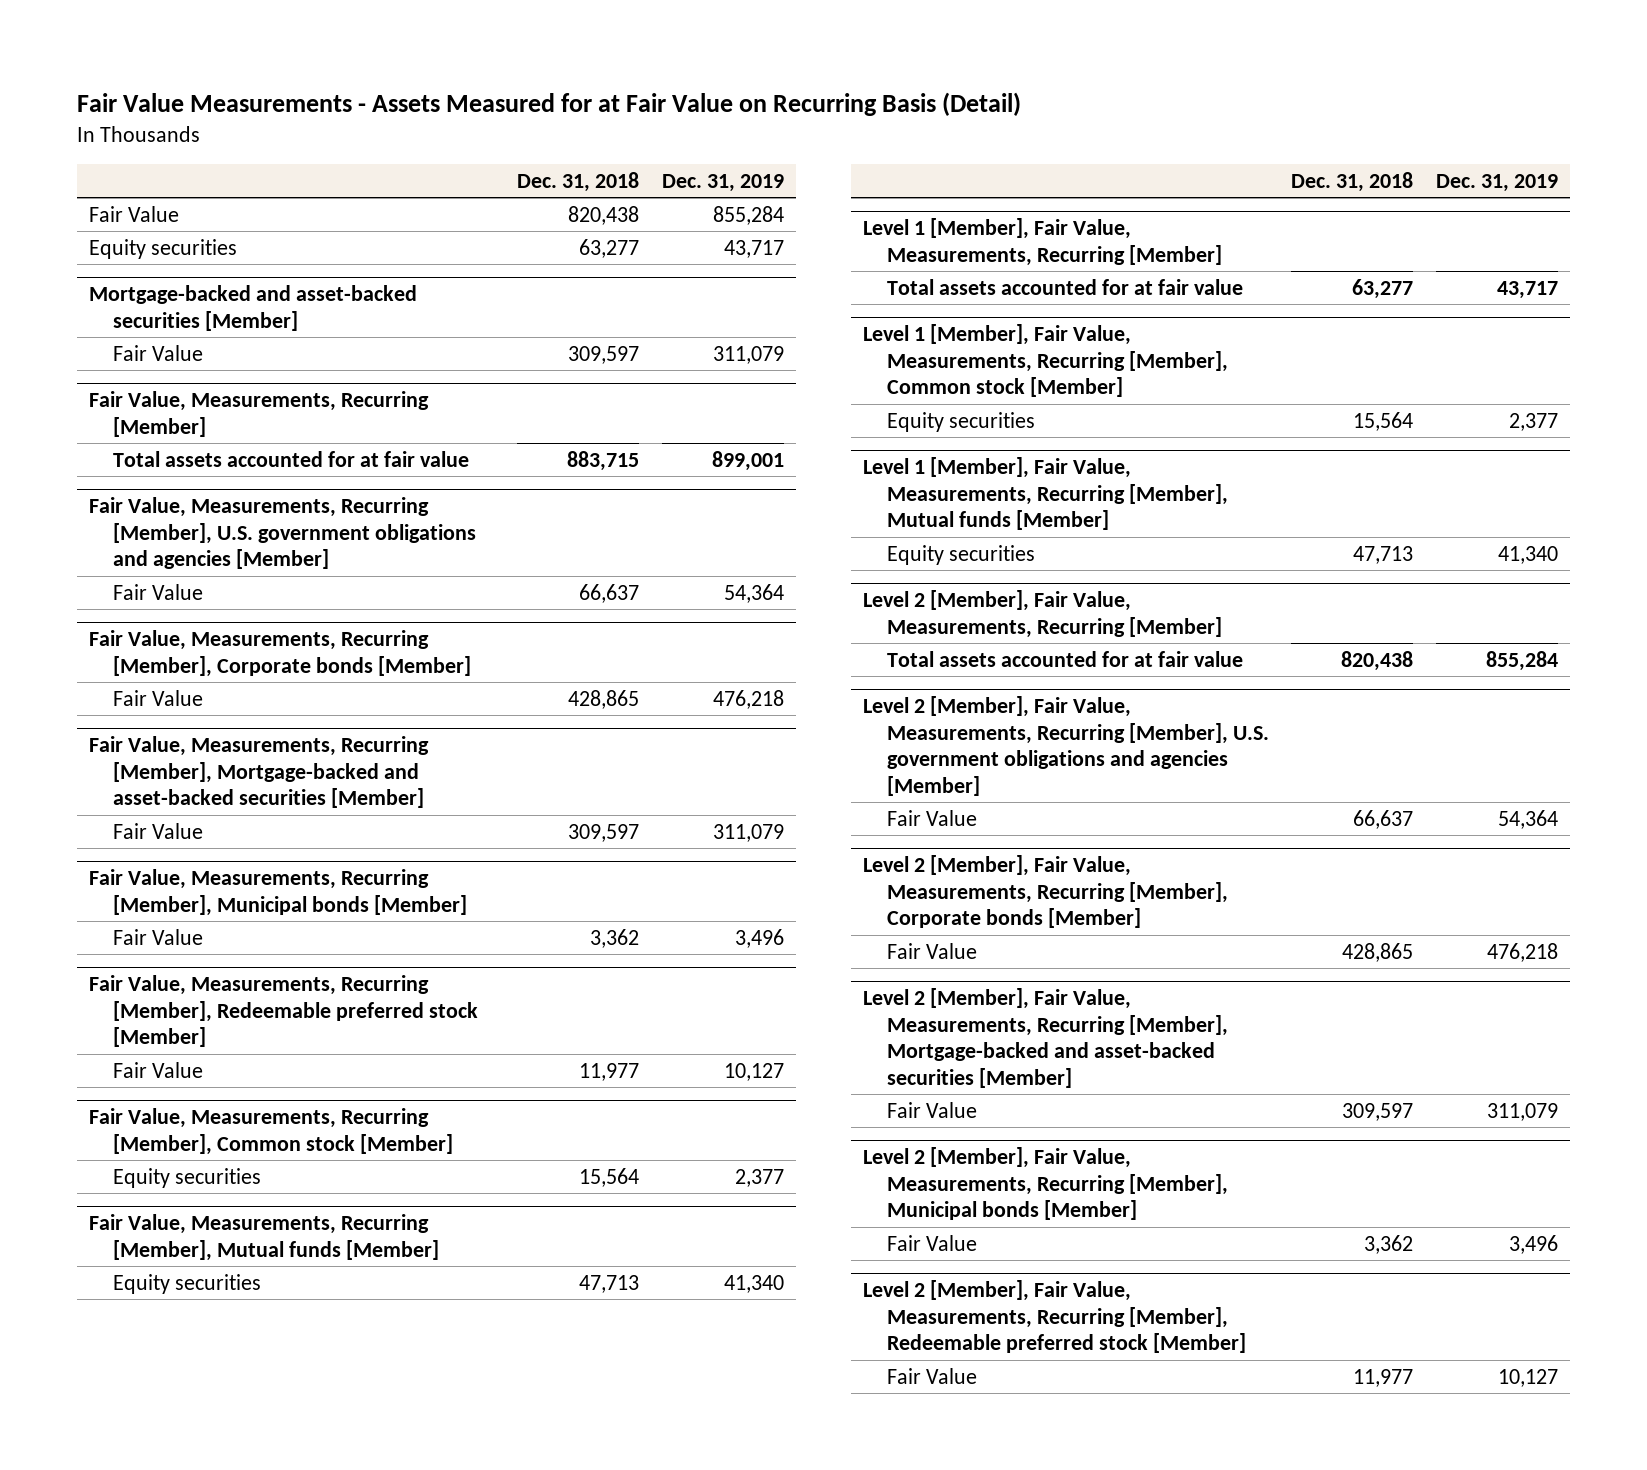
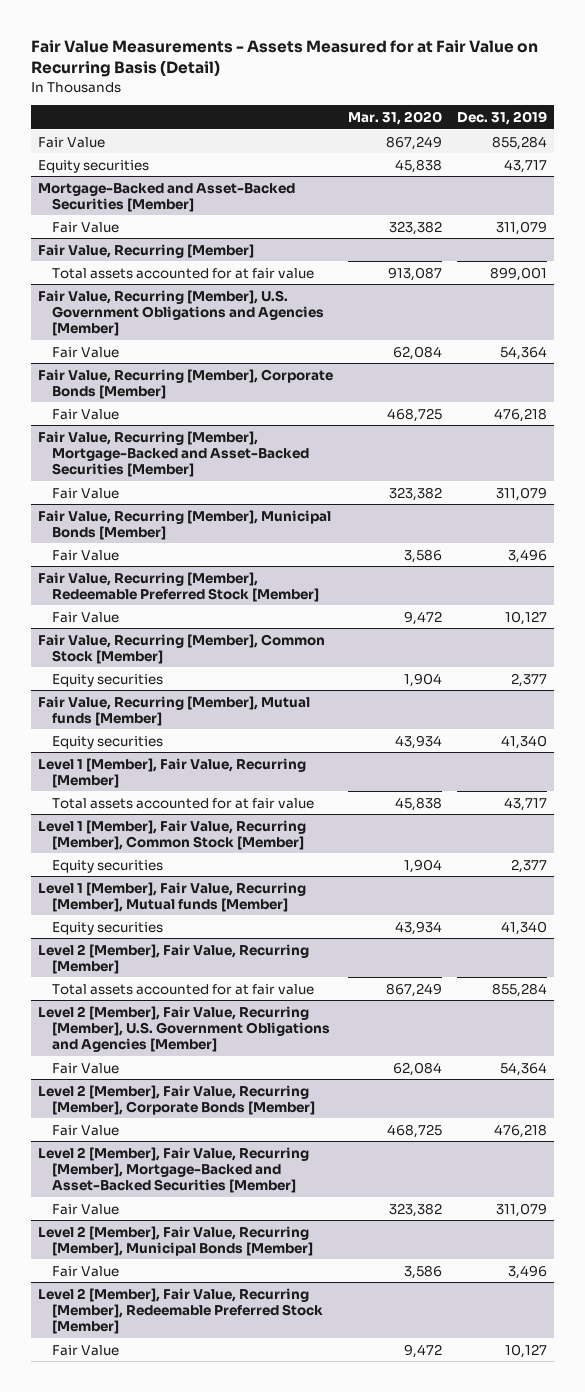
[517,172,640,193] Dec. 31, 2018 -> none
none -> [347,110,442,125] Mar. 31, 2020
[88,285,417,331] Mortgage-backed and asset-backed securities [Member] -> [38,182,296,212] Mortgage-Backed and Asset-Backed Securities [Member]
[88,391,429,437] Fair Value, Measurements, Recurring [Member] -> [38,243,255,258] Fair Value, Recurring [Member]
[88,497,476,570] Fair Value, Measurements, Recurring [Member], U.S. government obligations and agencies [Member] -> [38,289,324,336] Fair Value, Recurring [Member], U.S. Government Obligations and Agencies [Member]
[88,630,471,677] Fair Value, Measurements, Recurring [Member], Corporate bonds [Member] -> [38,368,334,399] Fair Value, Recurring [Member], Corporate Bonds [Member]
[88,736,429,809] Fair Value, Measurements, Recurring [Member], Mortgage-backed and asset-backed securities [Member] -> [38,430,309,477] Fair Value, Recurring [Member], Mortgage-Backed and Asset-Backed Securities [Member]
[88,869,467,916] Fair Value, Measurements, Recurring [Member], Municipal bonds [Member] -> [38,509,332,540] Fair Value, Recurring [Member], Municipal Bonds [Member]
[88,975,478,1048] Fair Value, Measurements, Recurring [Member], Redeemable preferred stock [Member] -> [38,571,319,602] Fair Value, Recurring [Member], Redeemable Preferred Stock [Member]
[88,1108,453,1155] Fair Value, Measurements, Recurring [Member], Common stock [Member] -> [38,633,326,664] Fair Value, Recurring [Member], Common Stock [Member]
[88,1214,439,1261] Fair Value, Measurements, Recurring [Member], Mutual funds [Member] -> [38,695,311,726] Fair Value, Recurring [Member], Mutual funds [Member]
[862,218,1222,266] Level 1 [Member], Fair Value, Measurements, Recurring [Member] -> [38,757,307,788] Level 1 [Member], Fair Value, Recurring [Member]
[862,324,1228,398] Level 1 [Member], Fair Value, Measurements, Recurring [Member], Common stock [Member] -> [38,819,307,850] Level 1 [Member], Fair Value, Recurring [Member], Common Stock [Member]
[862,457,1228,531] Level 1 [Member], Fair Value, Measurements, Recurring [Member], Mutual funds [Member] -> [38,881,307,912] Level 1 [Member], Fair Value, Recurring [Member], Mutual funds [Member]
[862,590,1222,638] Level 2 [Member], Fair Value, Measurements, Recurring [Member] -> [38,943,310,974] Level 2 [Member], Fair Value, Recurring [Member]
[862,696,1269,797] Level 2 [Member], Fair Value, Measurements, Recurring [Member], U.S. government obligations and agencies [Member] -> [38,1005,330,1052] Level 2 [Member], Fair Value, Recurring [Member], U.S. Government Obligations and Agencies [Member]
[862,855,1228,929] Level 2 [Member], Fair Value, Measurements, Recurring [Member], Corporate bonds [Member] -> [38,1084,315,1115] Level 2 [Member], Fair Value, Recurring [Member], Corporate Bonds [Member]
[862,988,1228,1089] Level 2 [Member], Fair Value, Measurements, Recurring [Member], Mortgage-backed and asset-backed securities [Member] -> [38,1146,310,1193] Level 2 [Member], Fair Value, Recurring [Member], Mortgage-Backed and Asset-Backed Securities [Member]
[862,1147,1228,1221] Level 2 [Member], Fair Value, Measurements, Recurring [Member], Municipal bonds [Member] -> [38,1225,313,1256] Level 2 [Member], Fair Value, Recurring [Member], Municipal Bonds [Member]
[862,1280,1246,1354] Level 2 [Member], Fair Value, Measurements, Recurring [Member], Redeemable preferred stock [Member] -> [38,1287,323,1334] Level 2 [Member], Fair Value, Recurring [Member], Redeemable Preferred Stock [Member]

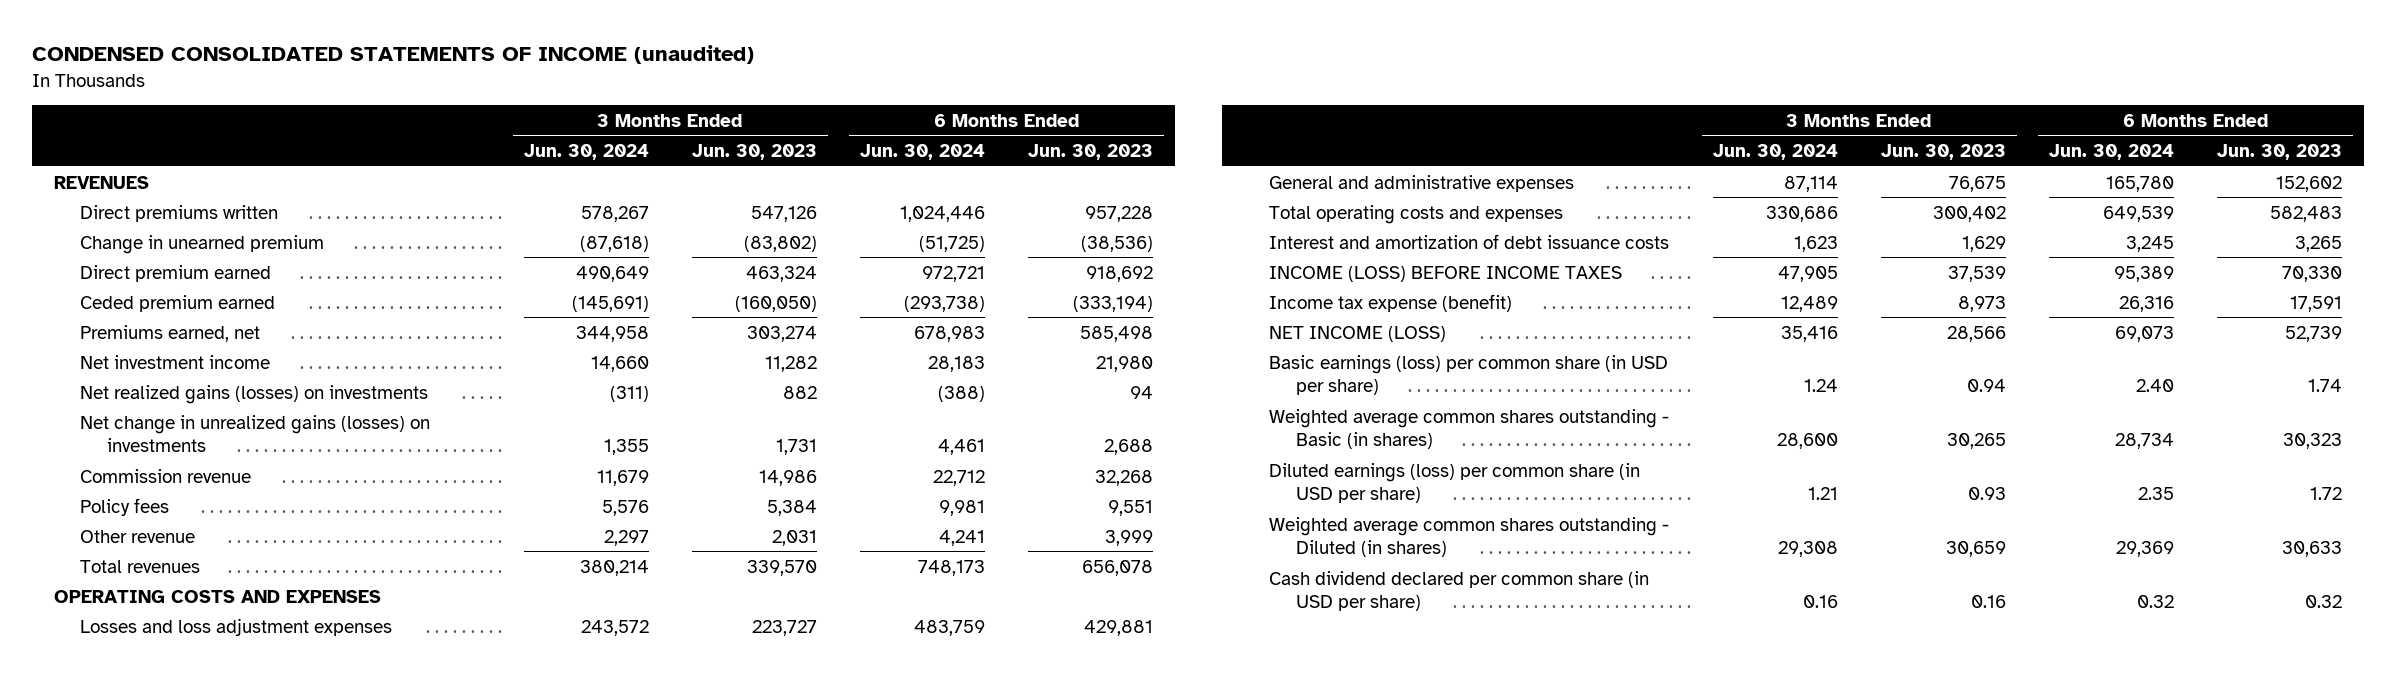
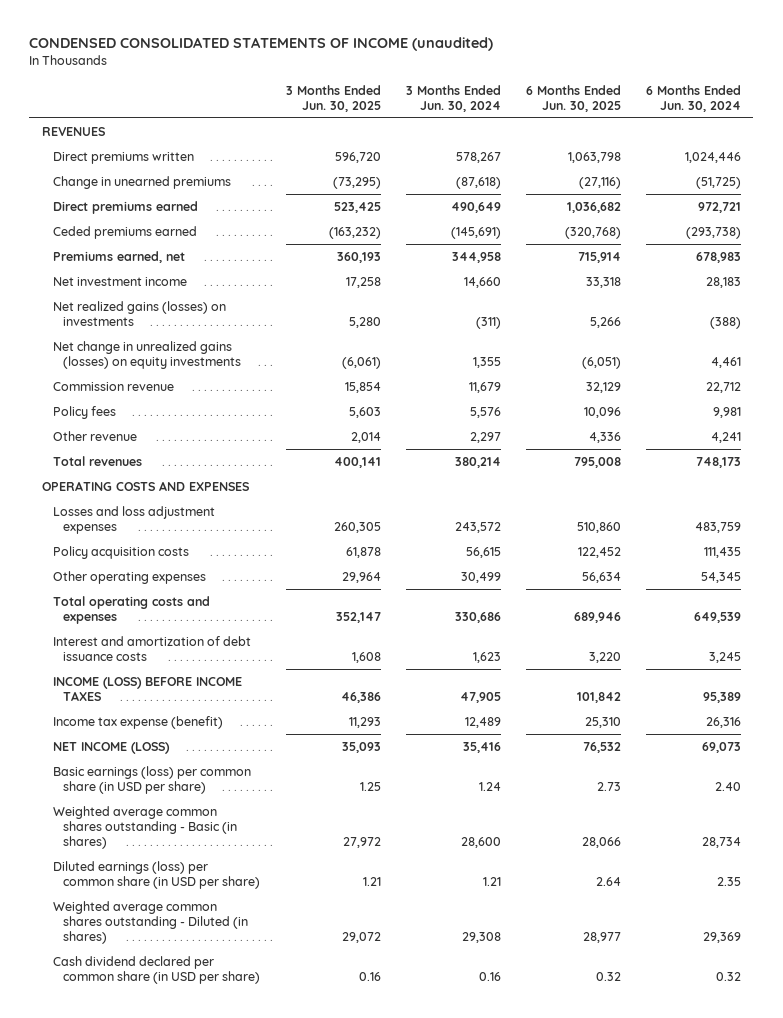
[691,144,817,161] Jun. 30, 2023 -> none
[1028,144,1154,161] Jun. 30, 2023 -> none
none -> [285,84,381,112] 3 Months Ended Jun. 30, 2025
none -> [525,84,621,112] 6 Months Ended Jun. 30, 2025
[80,234,325,254] Change in unearned premium -> [52,175,231,189] Change in unearned premiums
[80,264,272,282] Direct premium earned -> [52,200,198,214] Direct premiums earned
[80,294,276,312] Ceded premium earned -> [52,225,197,239] Ceded premiums earned
[80,414,431,453] Net change in unrealized gains (losses) on investments -> [52,340,242,370] Net change in unrealized gains (losses) on equity investments
[1269,174,1575,192] General and administrative expenses -> none
none -> [52,545,189,559] Policy acquisition costs
none -> [52,570,206,584] Other operating expenses

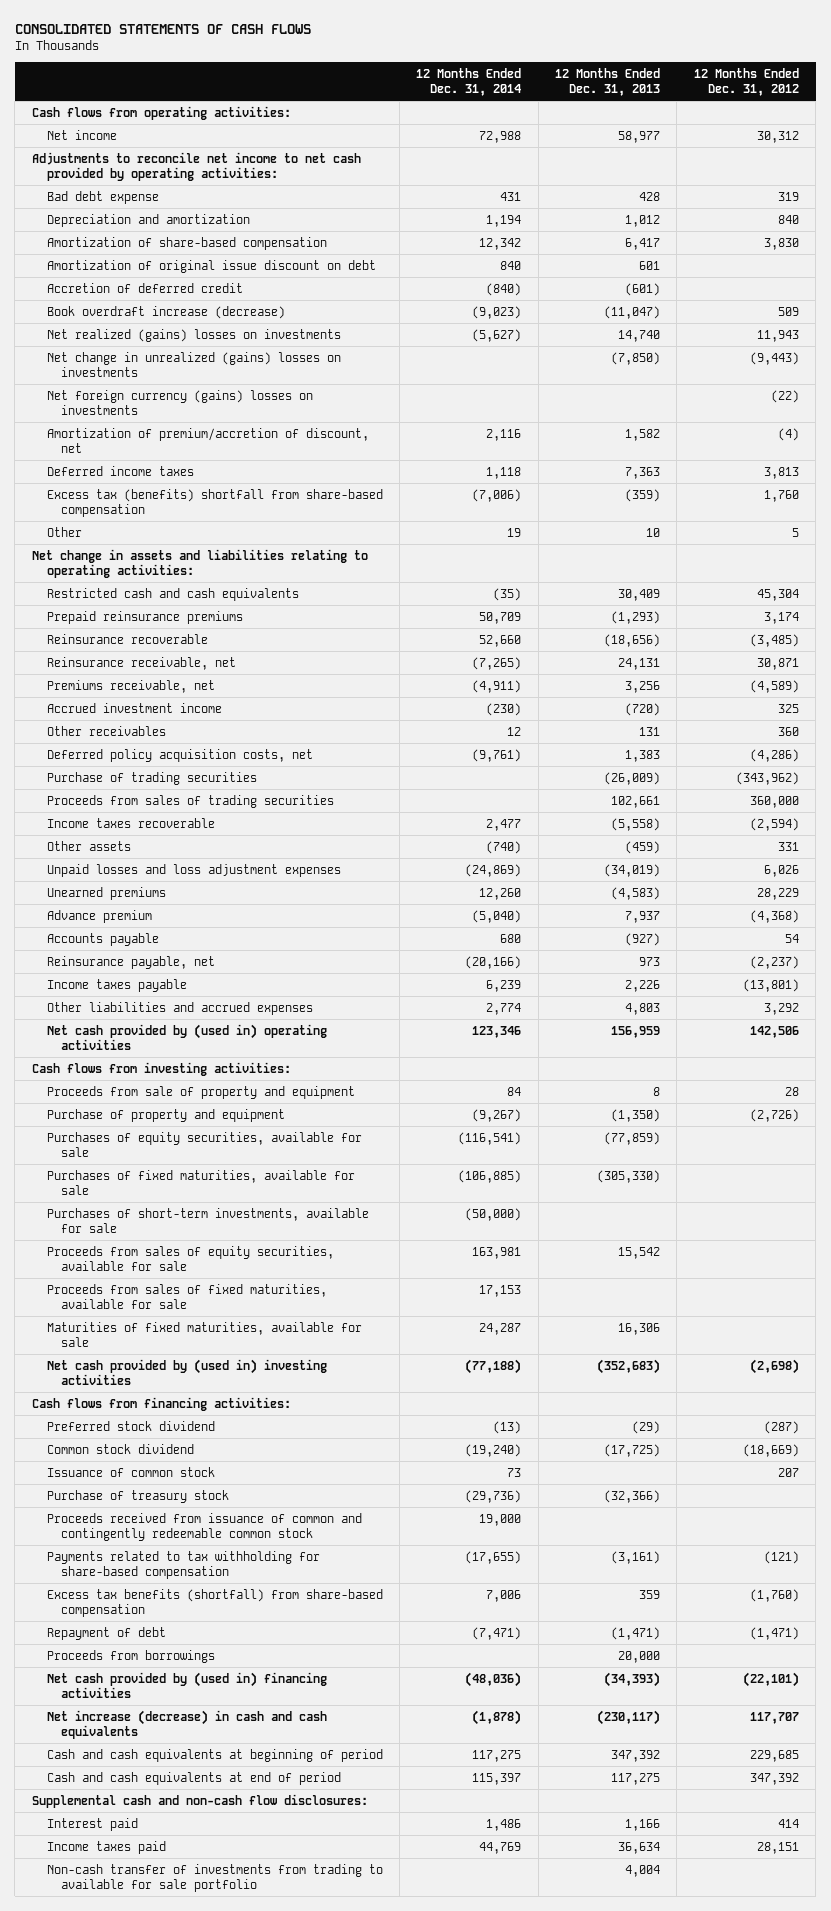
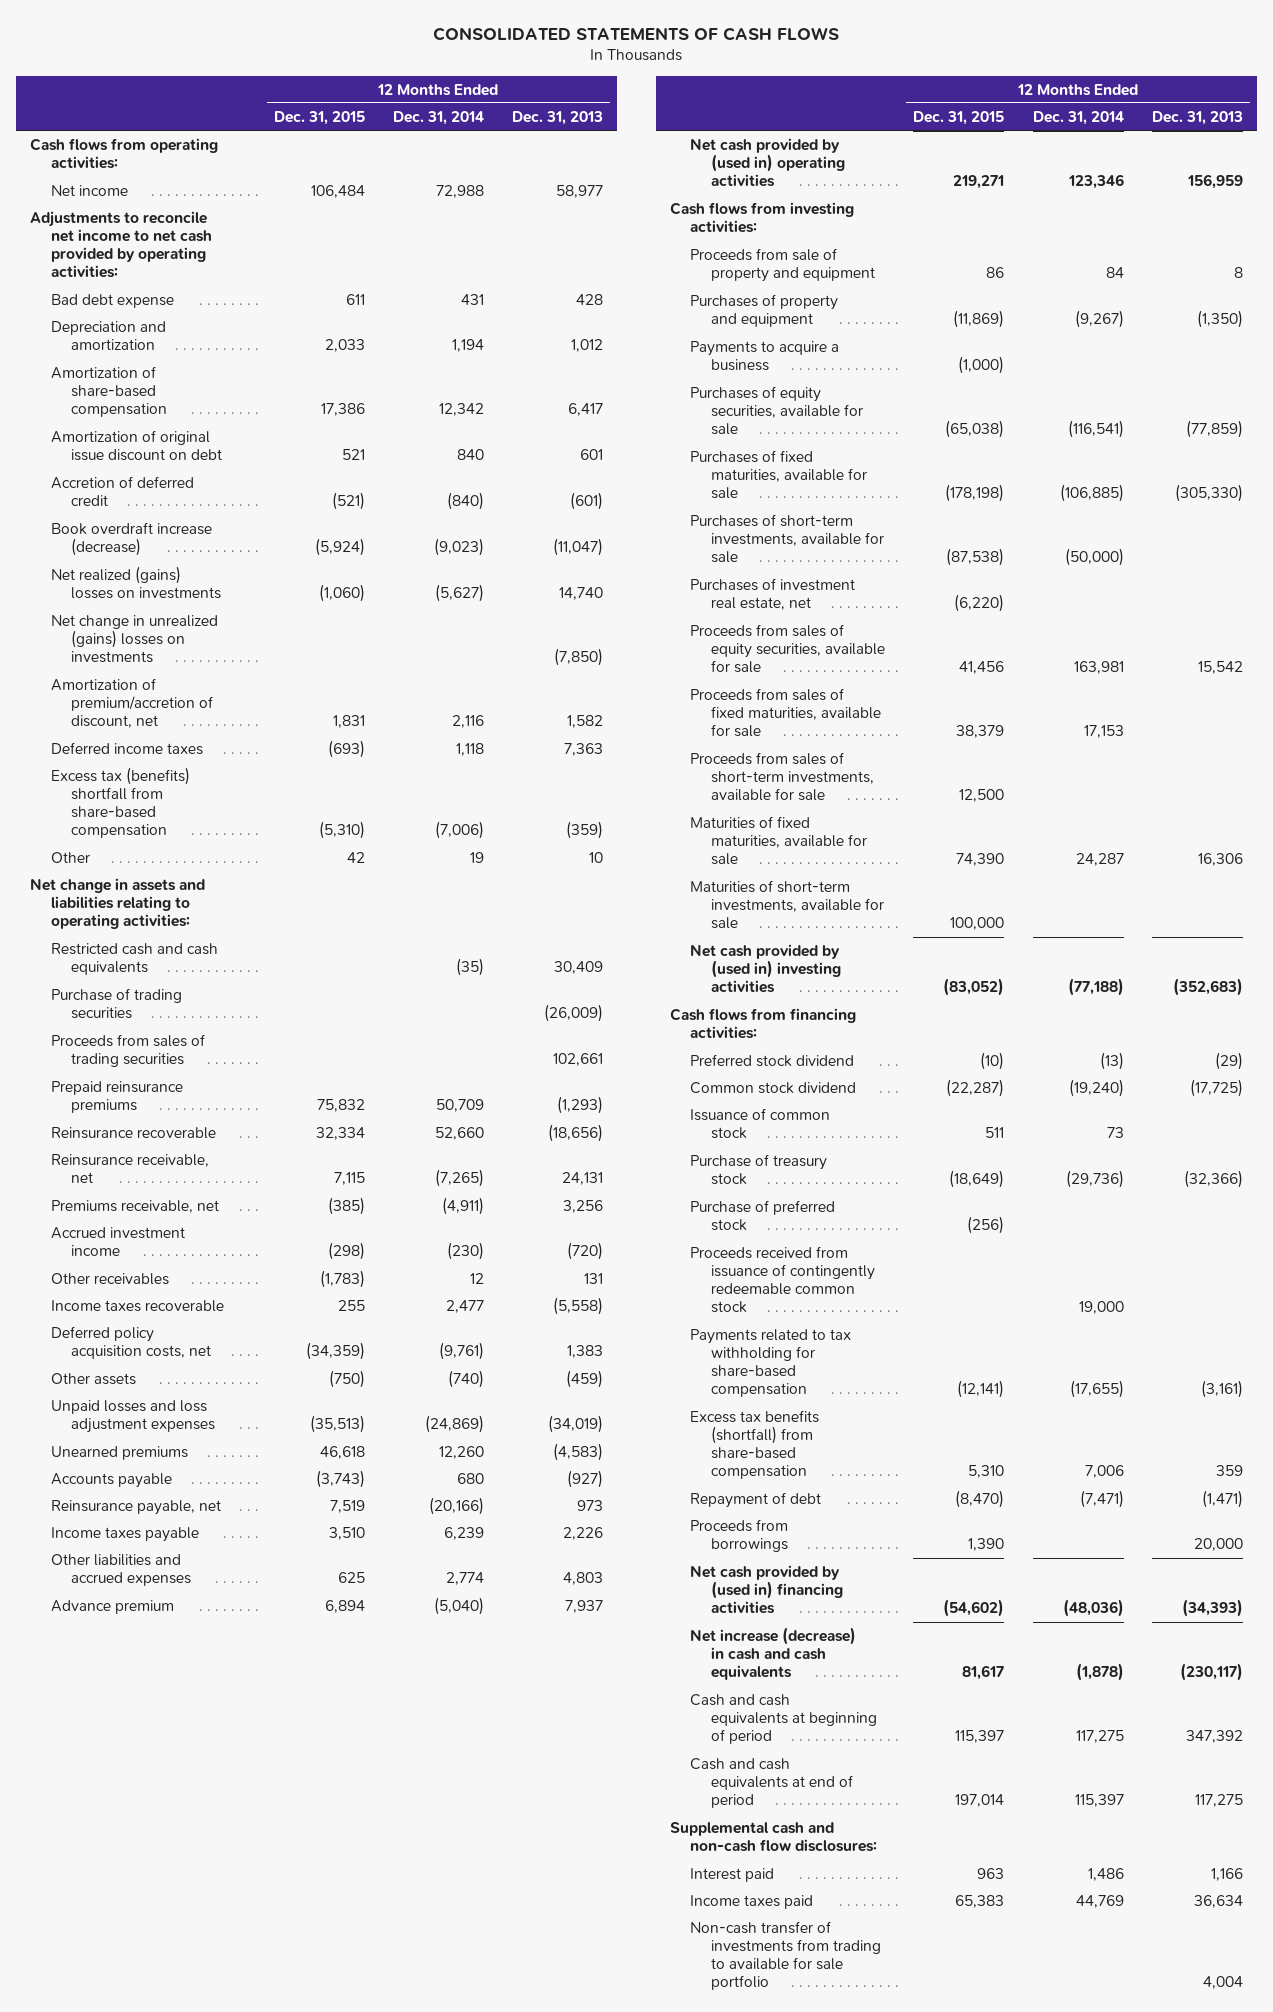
[693,67,799,97] 12 Months Ended Dec. 31, 2012 -> none
none -> [273,110,365,125] Dec. 31, 2015
[46,389,313,416] Net foreign currency (gains) losses on investments -> none
[46,771,257,785] Purchase of trading securities -> [50,987,182,1020] Purchase of trading securities
[46,794,334,808] Proceeds from sales of trading securities -> [50,1033,205,1068] Proceeds from sales of trading securities
[46,748,313,762] Deferred policy acquisition costs, net -> [50,1325,212,1360] Deferred policy acquisition costs, net
[46,909,152,923] Advance premium -> [50,1599,174,1614] Advance premium
[46,1108,285,1122] Purchase of property and equipment -> [690,293,839,328] Purchases of property and equipment
none -> [690,340,840,372] Payments to acquire a business
none -> [690,577,856,611] Purchases of investment real estate, net
none -> [690,751,875,802] Proceeds from sales of short-term investments, available for sale
none -> [690,879,885,930] Maturities of short-term investments, available for sale
none -> [690,1199,836,1232] Purchase of preferred stock
[46,1512,362,1542] Proceeds received from issuance of common and contingently redeemable common stock -> [690,1245,876,1314] Proceeds received from issuance of contingently redeemable common stock

